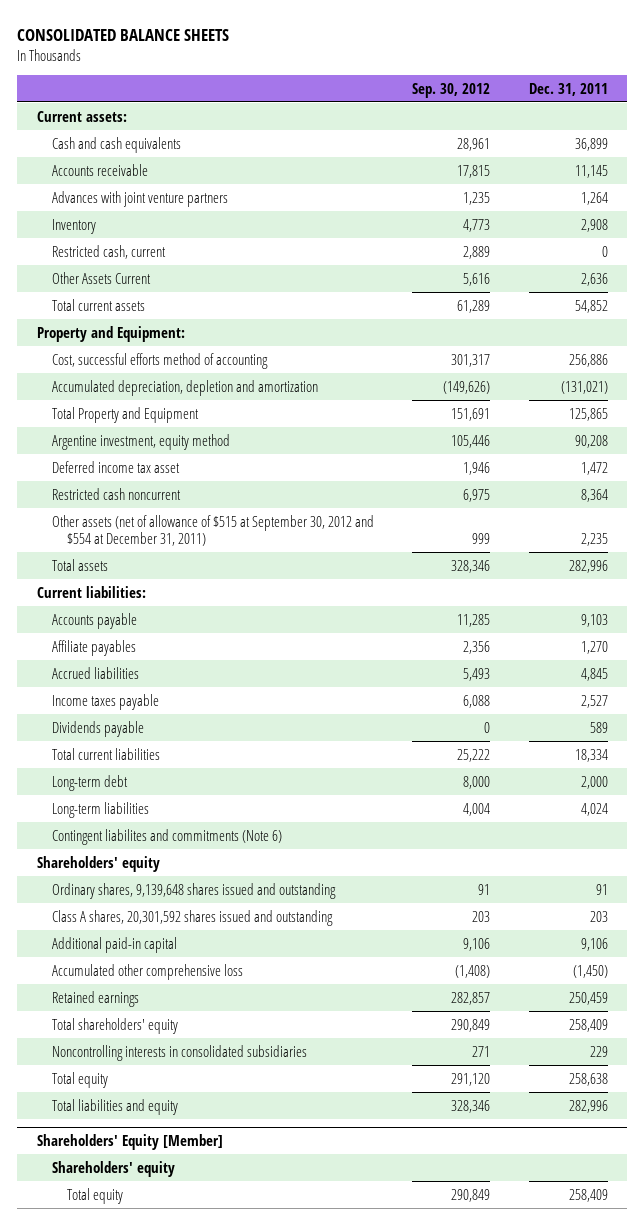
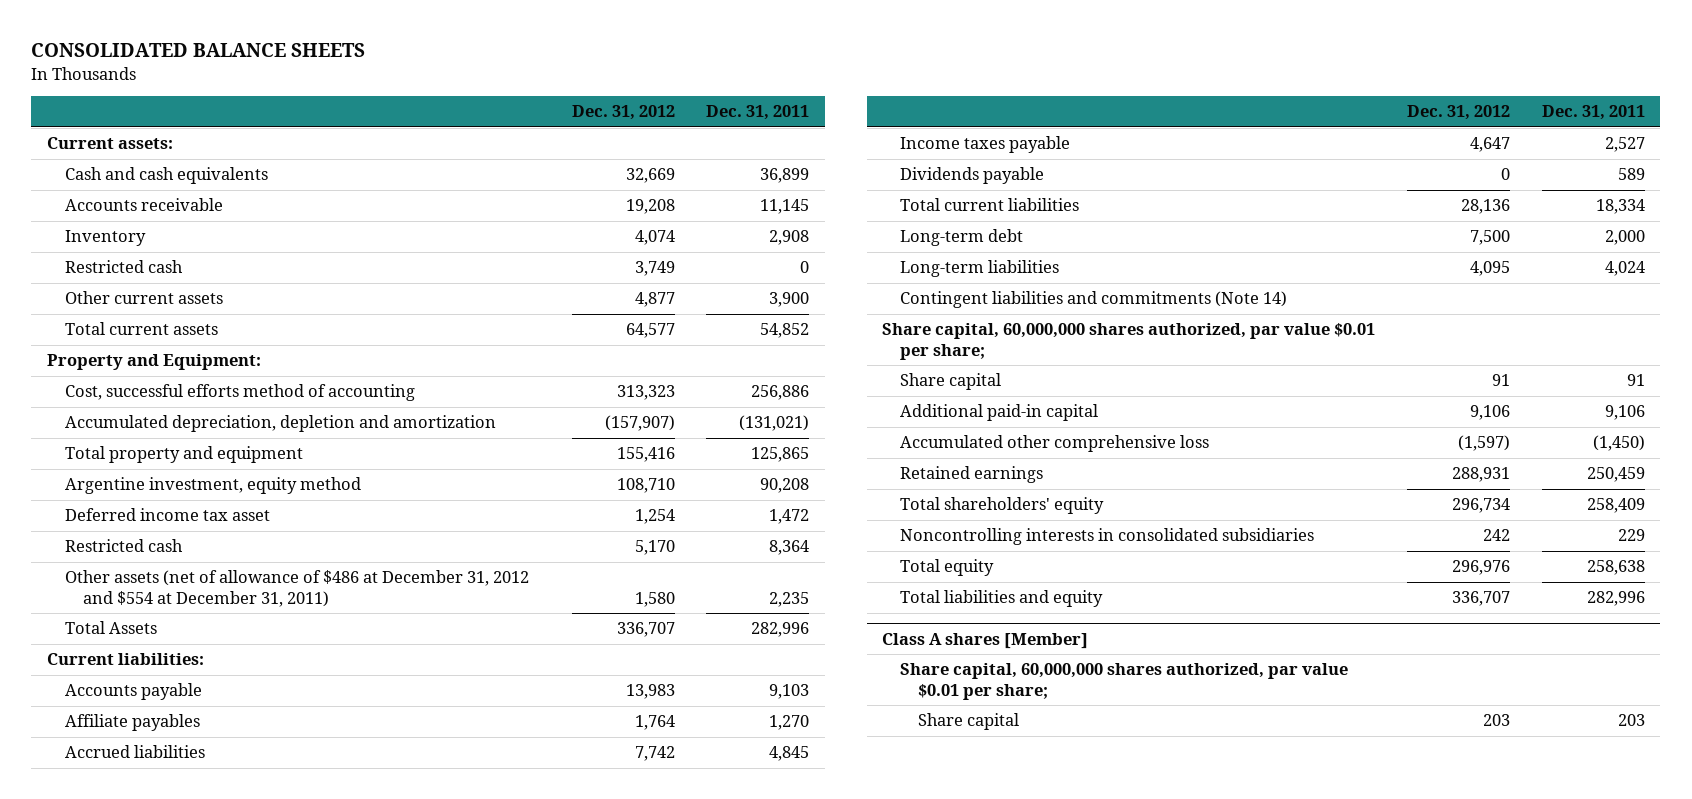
[412,82,491,98] Sep. 30, 2012 -> none
none -> [571,105,675,121] Dec. 31, 2012
[51,190,228,207] Advances with joint venture partners -> none
[51,244,166,259] Restricted cash, current -> [64,260,183,274] Restricted cash
[51,271,151,284] Other Assets Current -> [64,291,223,305] Other current assets
[580,272,608,286] 2,636 -> [769,292,810,308] 3,900
[51,406,199,423] Total Property and Equipment -> [64,446,303,464] Total property and equipment
[51,487,181,500] Restricted cash noncurrent -> [64,539,183,553] Restricted cash
[51,514,374,546] Other assets (net of allowance of $515 at September 30, 2012 and $554 at December 31, 2011) -> [64,570,529,607] Other assets (net of allowance of $486 at December 31, 2012 and $554 at December 31, 2011)
[51,558,108,571] Total assets -> [64,621,157,635] Total Assets
[36,855,160,872] Shareholders' equity -> none
[51,909,333,926] Class A shares, 20,301,592 shares issued and outstanding -> none
[51,828,282,845] Contingent liabilites and commitments (Note 6) -> [900,291,1288,309] Contingent liabilities and commitments (Note 14)
none -> [882,323,1376,360] Share capital, 60,000,000 shares authorized, par value $0.01 per share;
[51,882,336,899] Ordinary shares, 9,139,648 shares issued and outstanding -> [900,373,1002,391] Share capital
[36,1134,223,1151] Shareholders' Equity [Member] -> none
[51,1160,175,1177] Shareholders' equity -> none
[67,1187,124,1204] Total equity -> none
none -> [882,632,1089,649] Class A shares [Member]
none -> [900,663,1349,700] Share capital, 60,000,000 shares authorized, par value $0.01 per share;
none -> [917,713,1019,731] Share capital

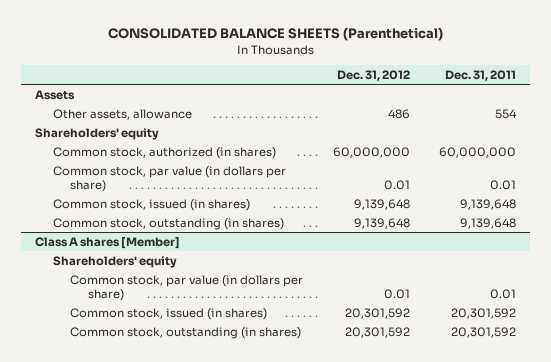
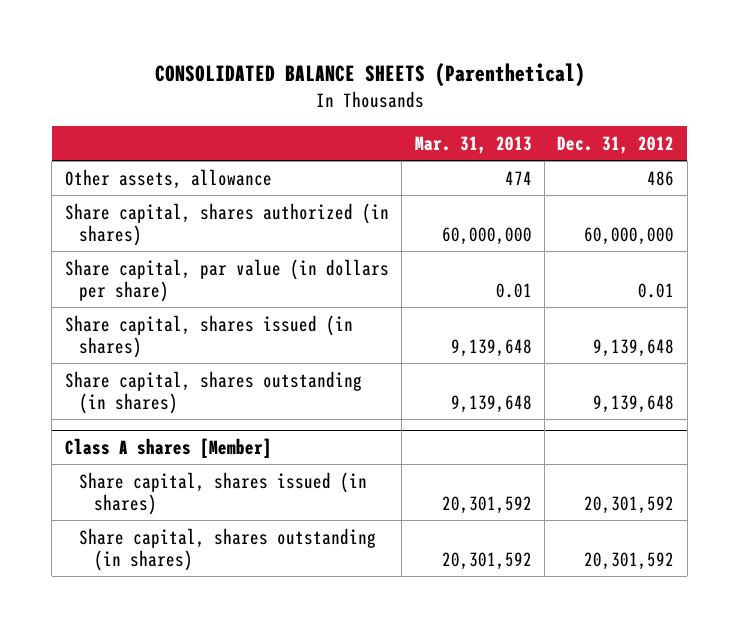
[444,69,516,81] Dec. 31, 2011 -> none
none -> [414,135,532,154] Mar. 31, 2013
[35,89,76,100] Assets -> none
[35,127,160,140] Shareholders' equity -> none
[52,146,276,159] Common stock, authorized (in shares) -> [64,202,389,246] Share capital, shares authorized (in shares)
[52,165,286,192] Common stock, par value (in dollars per share) -> [64,258,389,302] Share capital, par value (in dollars per share)
[52,198,250,211] Common stock, issued (in shares) -> [64,314,353,358] Share capital, shares issued (in shares)
[52,217,284,230] Common stock, outstanding (in shares) -> [64,370,362,414] Share capital, shares outstanding (in shares)
[52,255,177,268] Shareholders' equity -> none
[70,274,304,301] Common stock, par value (in dollars per share) -> none
[70,307,268,320] Common stock, issued (in shares) -> [79,471,368,515] Share capital, shares issued (in shares)
[70,326,302,339] Common stock, outstanding (in shares) -> [79,527,377,571] Share capital, shares outstanding (in shares)

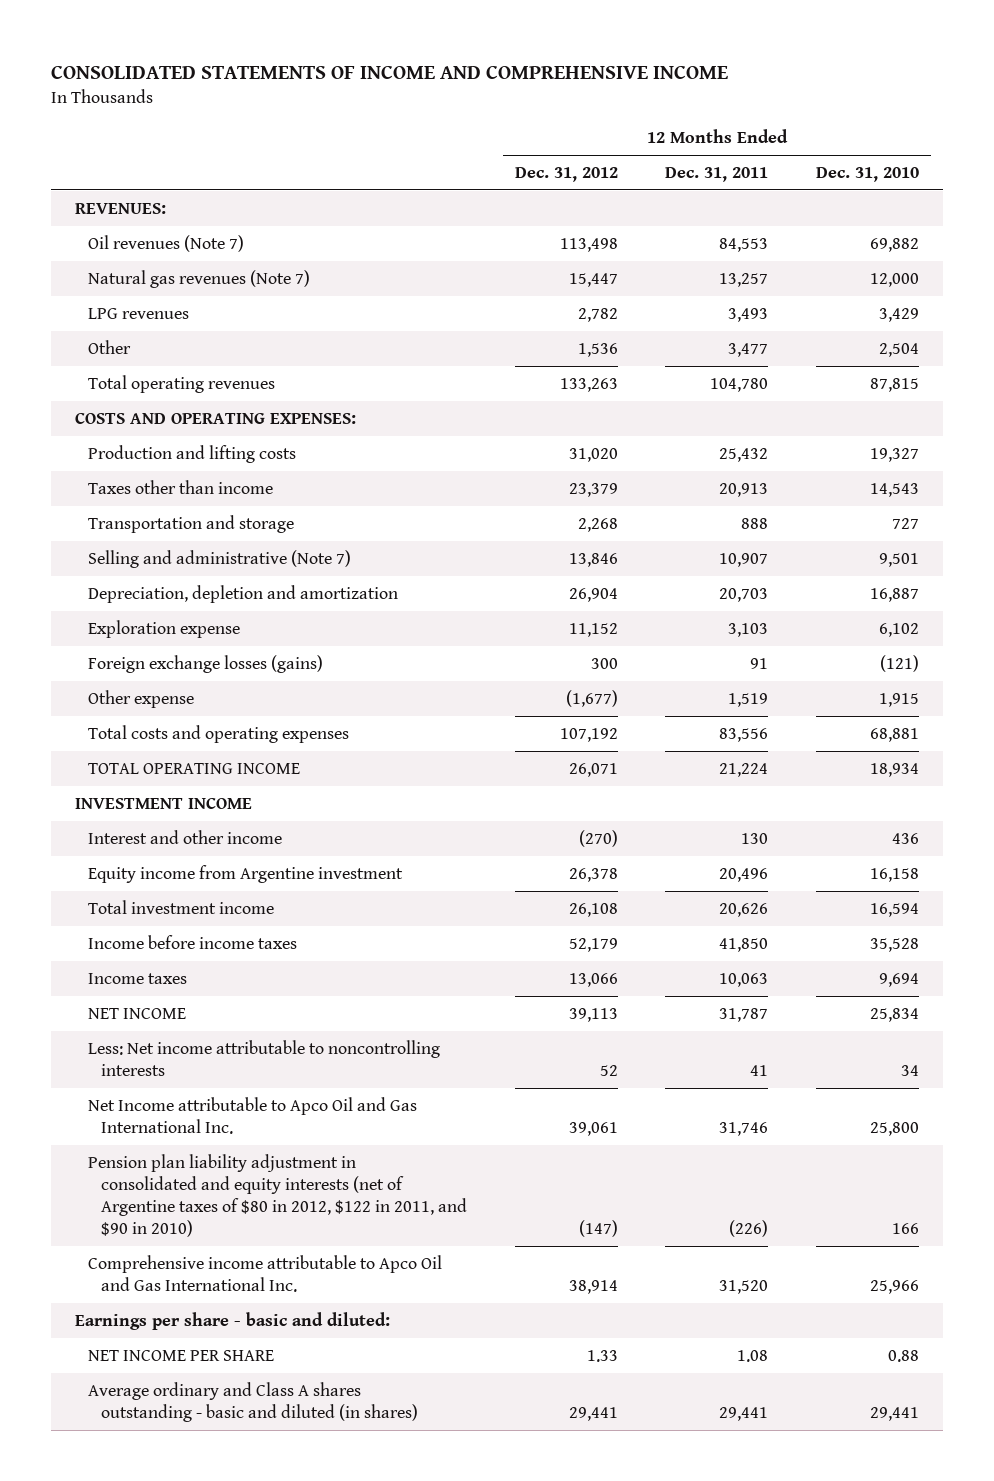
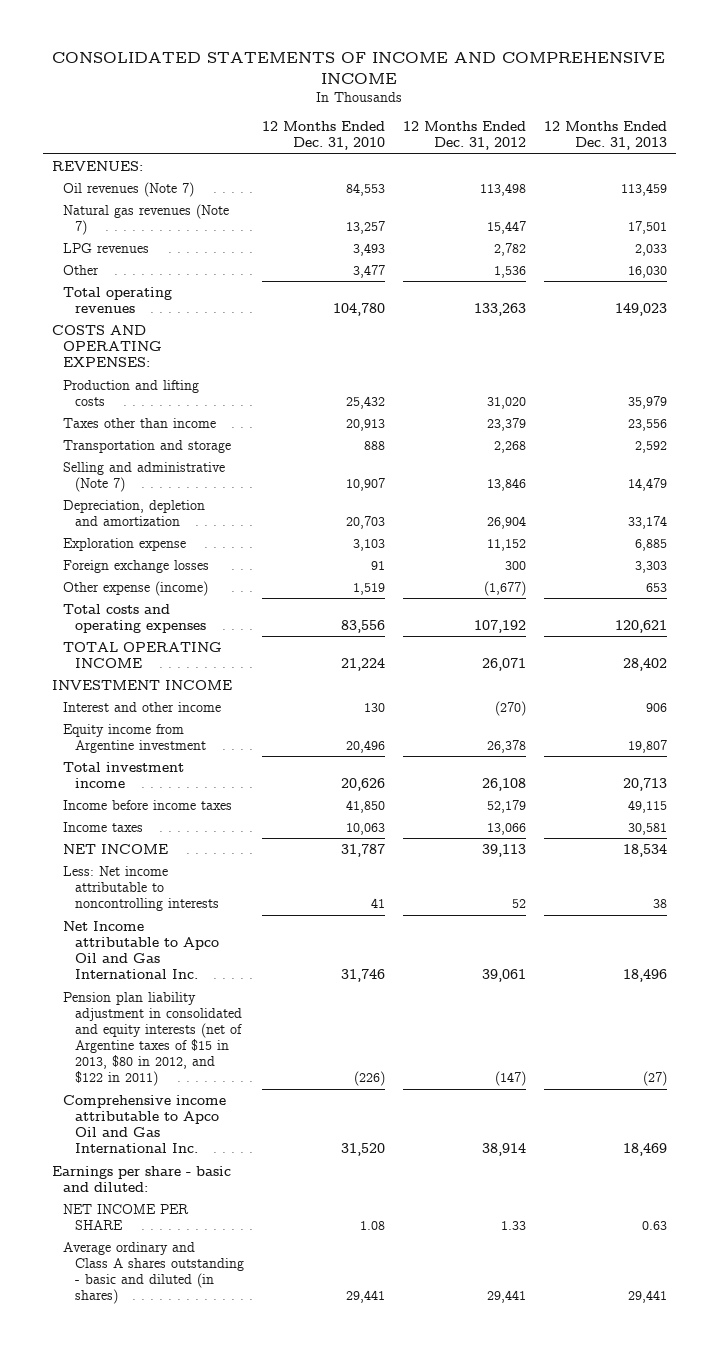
[665,166,769,182] Dec. 31, 2011 -> none
none -> [543,120,667,150] 12 Months Ended Dec. 31, 2013
[869,237,919,252] 69,882 -> [346,182,386,196] 84,553
[869,272,919,287] 12,000 -> [346,220,386,234] 13,257
[878,307,919,322] 3,429 -> [353,242,386,256] 3,493
[878,342,919,357] 2,504 -> [353,264,386,278] 3,477
[869,377,919,392] 87,815 -> [333,302,386,316] 104,780
[869,447,919,462] 19,327 -> [346,395,386,409] 25,432
[869,482,919,497] 14,543 -> [346,418,386,431] 20,913
[891,517,919,529] 727 -> [364,440,386,450] 888
[878,552,919,567] 9,501 -> [346,477,386,491] 10,907
[869,587,919,602] 16,887 -> [346,515,386,529] 20,703
[878,622,919,637] 6,102 -> [353,538,386,551] 3,103
[88,654,324,673] Foreign exchange losses (gains) -> [63,559,210,573] Foreign exchange losses
[879,654,919,672] (121) -> [371,560,386,570] 91
[88,689,195,708] Other expense -> [63,580,209,596] Other expense (income)
[878,692,919,707] 1,915 -> [353,582,386,595] 1,519
[869,727,919,742] 68,881 -> [341,619,386,633] 83,556
[869,762,919,777] 18,934 -> [341,657,386,671] 21,224
[891,832,919,844] 436 -> [364,702,386,712] 130
[869,867,919,882] 16,158 -> [346,739,386,753] 20,496
[869,902,919,917] 16,594 -> [341,777,386,791] 20,626
[869,937,919,952] 35,528 -> [346,799,386,813] 41,850
[878,972,919,987] 9,694 -> [346,822,386,835] 10,063
[869,1007,919,1022] 25,834 -> [341,843,386,857] 31,787
[900,1065,919,1077] 34 -> [371,897,386,908] 41
[869,1122,919,1137] 25,800 -> [341,968,386,982] 31,746
[88,1153,468,1238] Pension plan liability adjustment in consolidated and equity interests (net of Argentine taxes of $80 in 2012, $122 in 2011, and $90 in 2010) -> [63,991,243,1087] Pension plan liability adjustment in consolidated and equity interests (net of Argentine taxes of $15 in 2013, $80 in 2012, and $122 in 2011)
[891,1223,919,1235] 166 -> [354,1071,386,1087] (226)
[869,1280,919,1295] 25,966 -> [341,1142,386,1156] 31,520
[887,1349,919,1362] 0.88 -> [360,1220,386,1230] 1.08

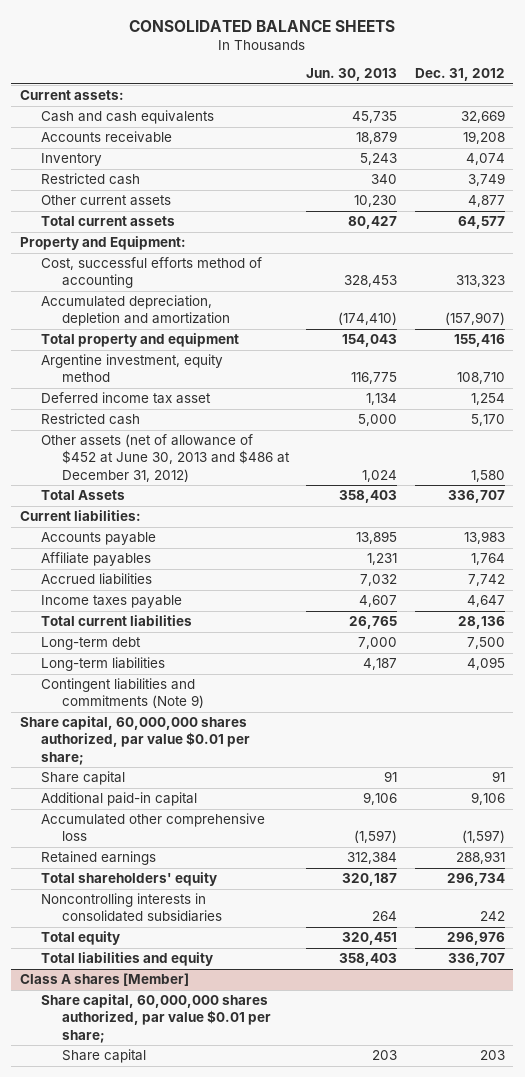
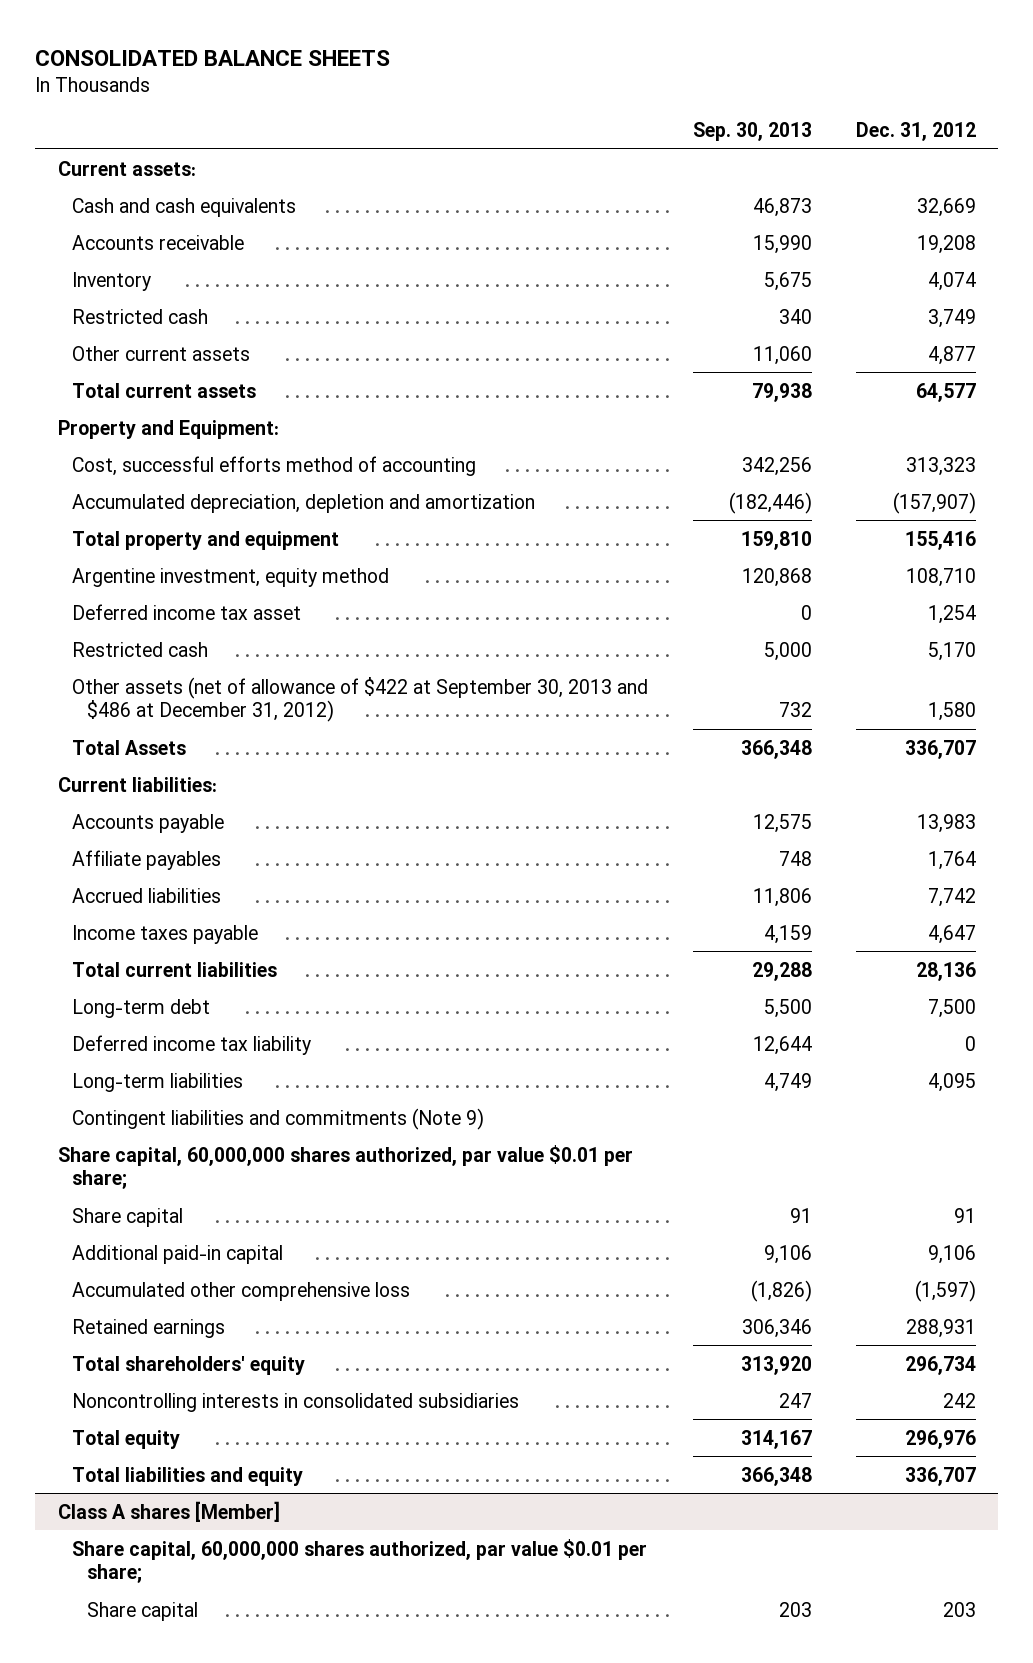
[306,68,398,82] Jun. 30, 2013 -> none
none -> [692,122,812,142] Sep. 30, 2013
[41,434,291,482] Other assets (net of allowance of $452 at June 30, 2013 and $486 at December 31, 2012) -> [72,676,649,723] Other assets (net of allowance of $422 at September 30, 2013 and $486 at December 31, 2012)
none -> [72,1034,312,1055] Deferred income tax liability

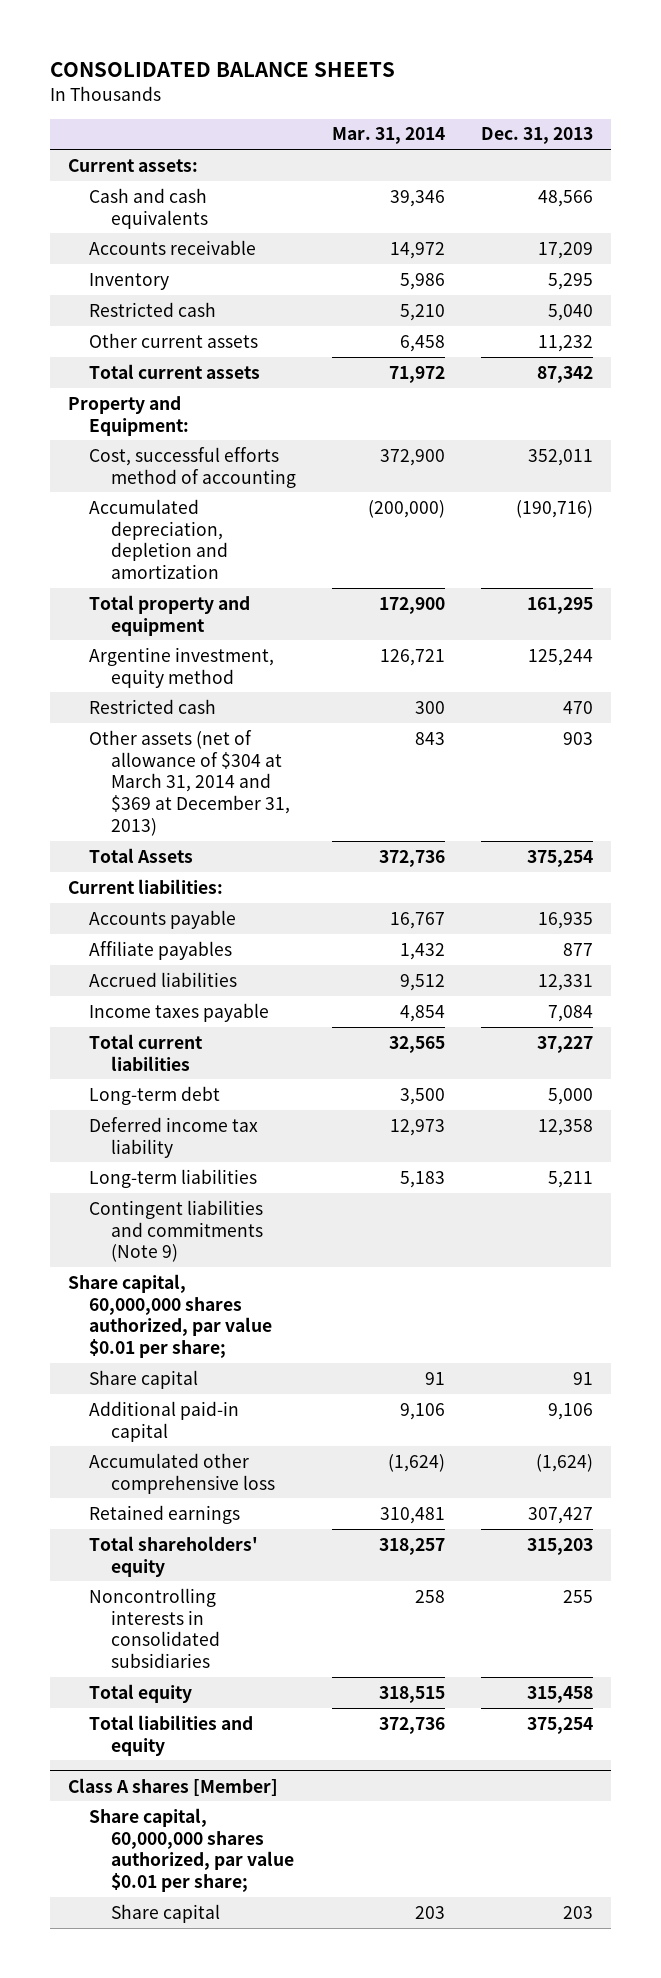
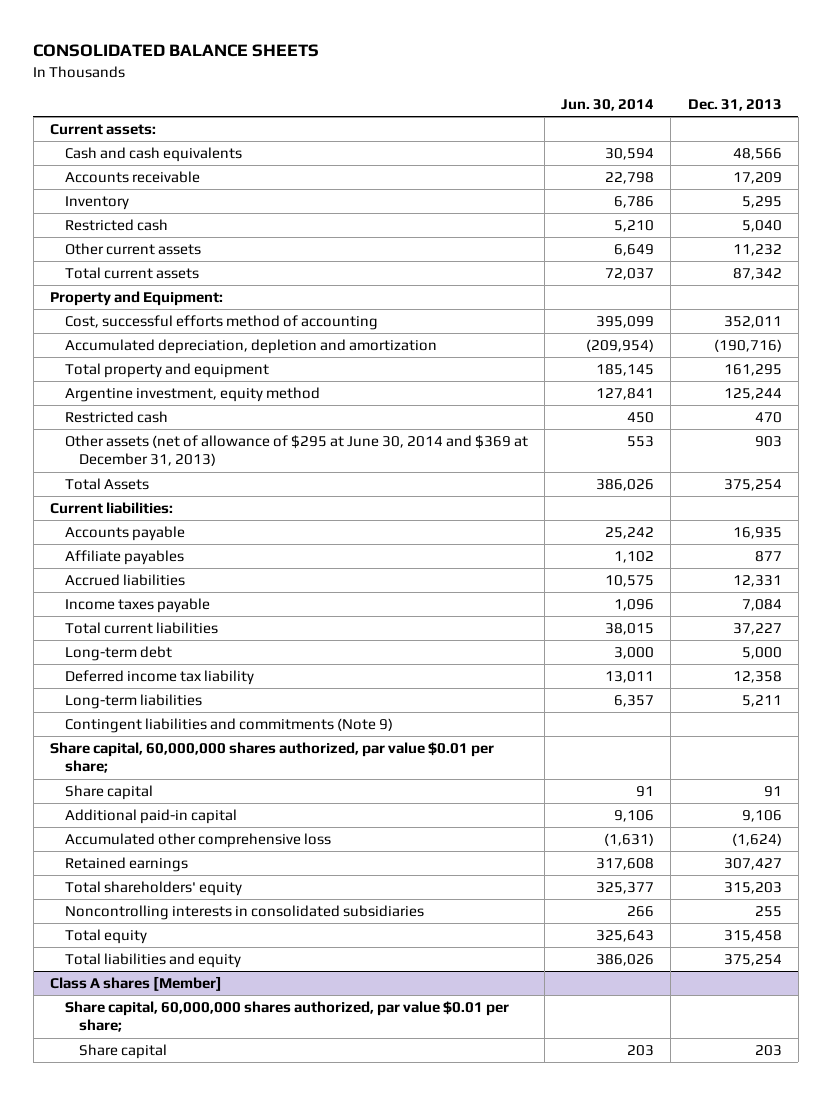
[332,127,446,145] Mar. 31, 2014 -> none
none -> [561,98,655,111] Jun. 30, 2014
[89,729,291,836] Other assets (net of allowance of $304 at March 31, 2014 and $369 at December 31, 2013) -> [64,435,528,467] Other assets (net of allowance of $295 at June 30, 2014 and $369 at December 31, 2013)

